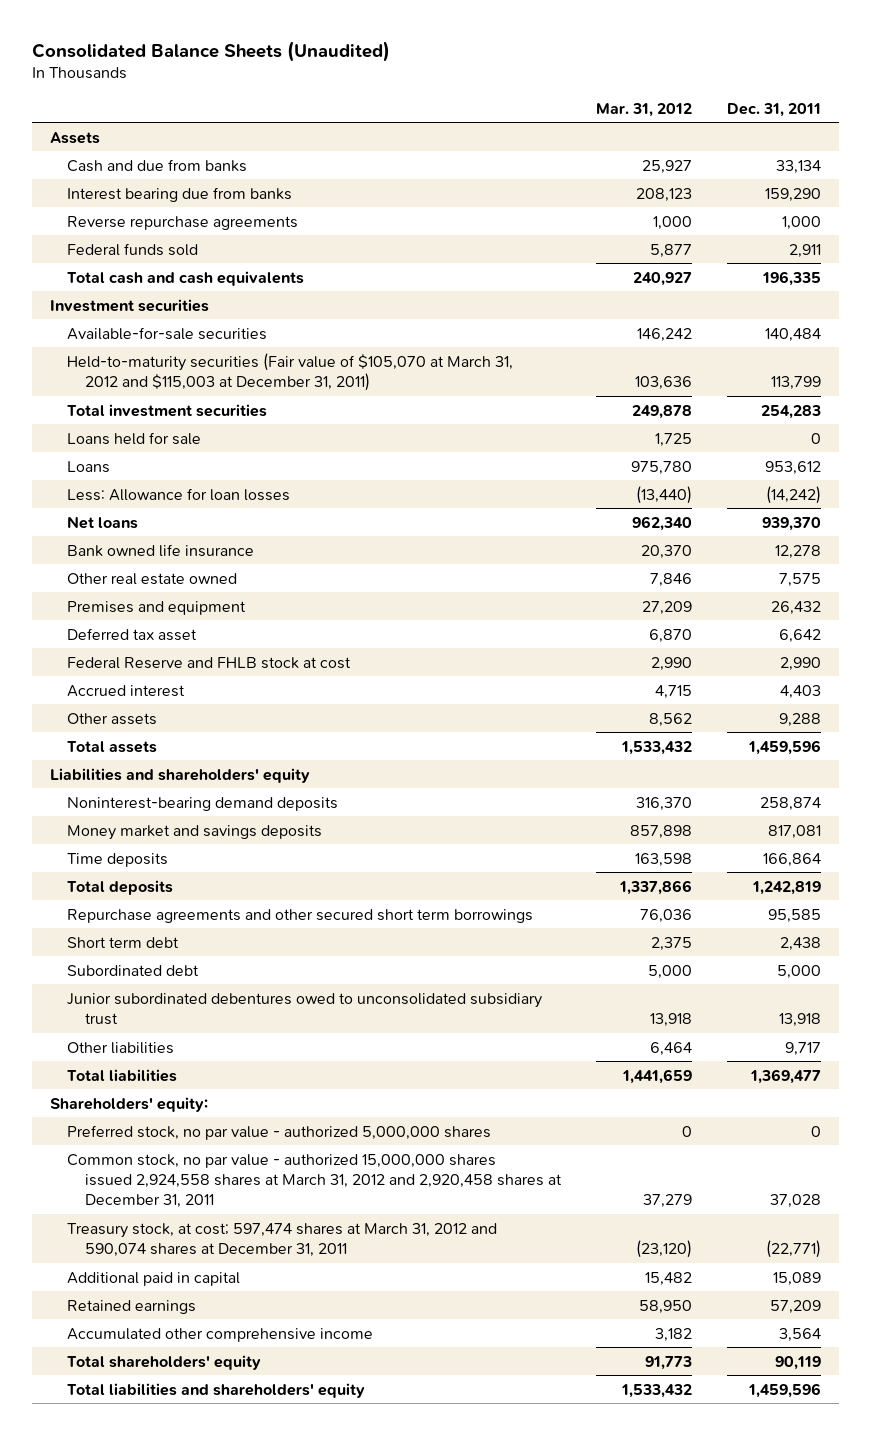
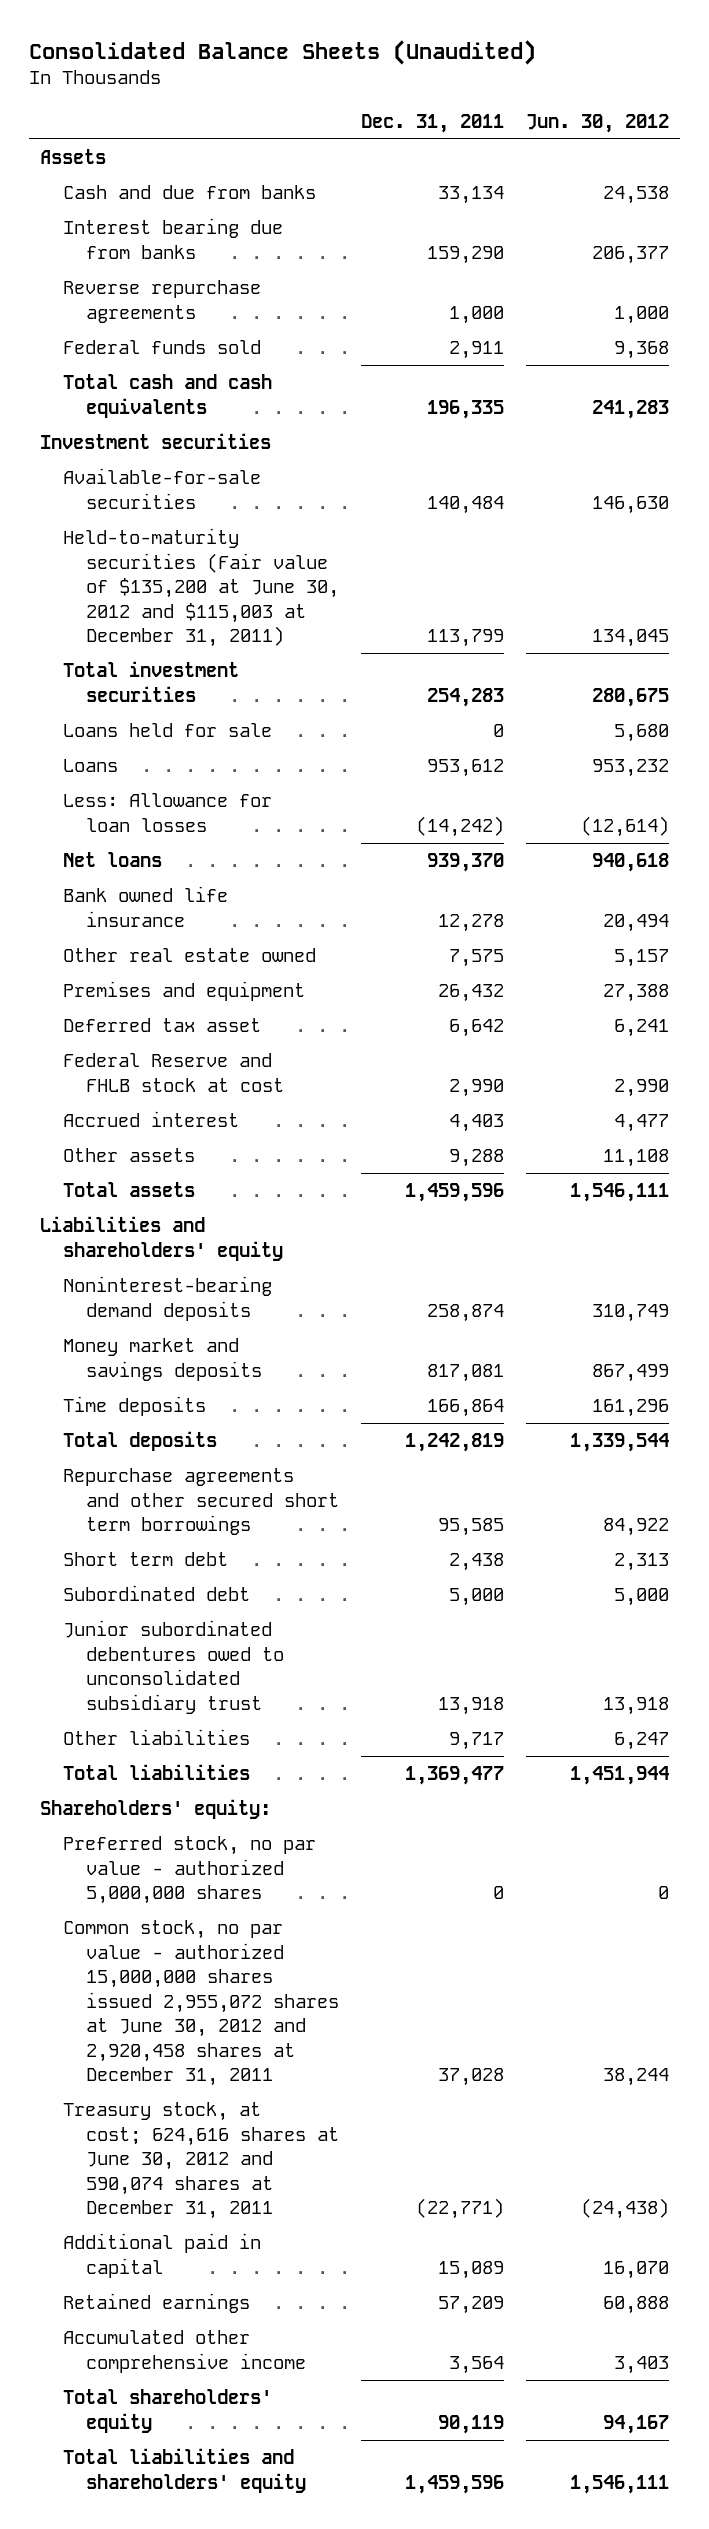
[596,102,693,117] Mar. 31, 2012 -> none
none -> [526,113,670,133] Jun. 30, 2012
[67,352,514,391] Held-to-maturity securities (Fair value of $105,070 at March 31, 2012 and $115,003 at December 31, 2011) -> [63,528,340,648] Held-to-maturity securities (Fair value of $135,200 at June 30, 2012 and $115,003 at December 31, 2011)
[67,1153,563,1209] Common stock, no par value - authorized 15,000,000 shares issued 2,924,558 shares at March 31, 2012 and 2,920,458 shares at December 31, 2011 -> [63,1920,340,2087] Common stock, no par value - authorized 15,000,000 shares issued 2,955,072 shares at June 30, 2012 and 2,920,458 shares at December 31, 2011
[67,1222,498,1257] Treasury stock, at cost; 597,474 shares at March 31, 2012 and 590,074 shares at December 31, 2011 -> [63,2102,340,2220] Treasury stock, at cost; 624,616 shares at June 30, 2012 and 590,074 shares at December 31, 2011

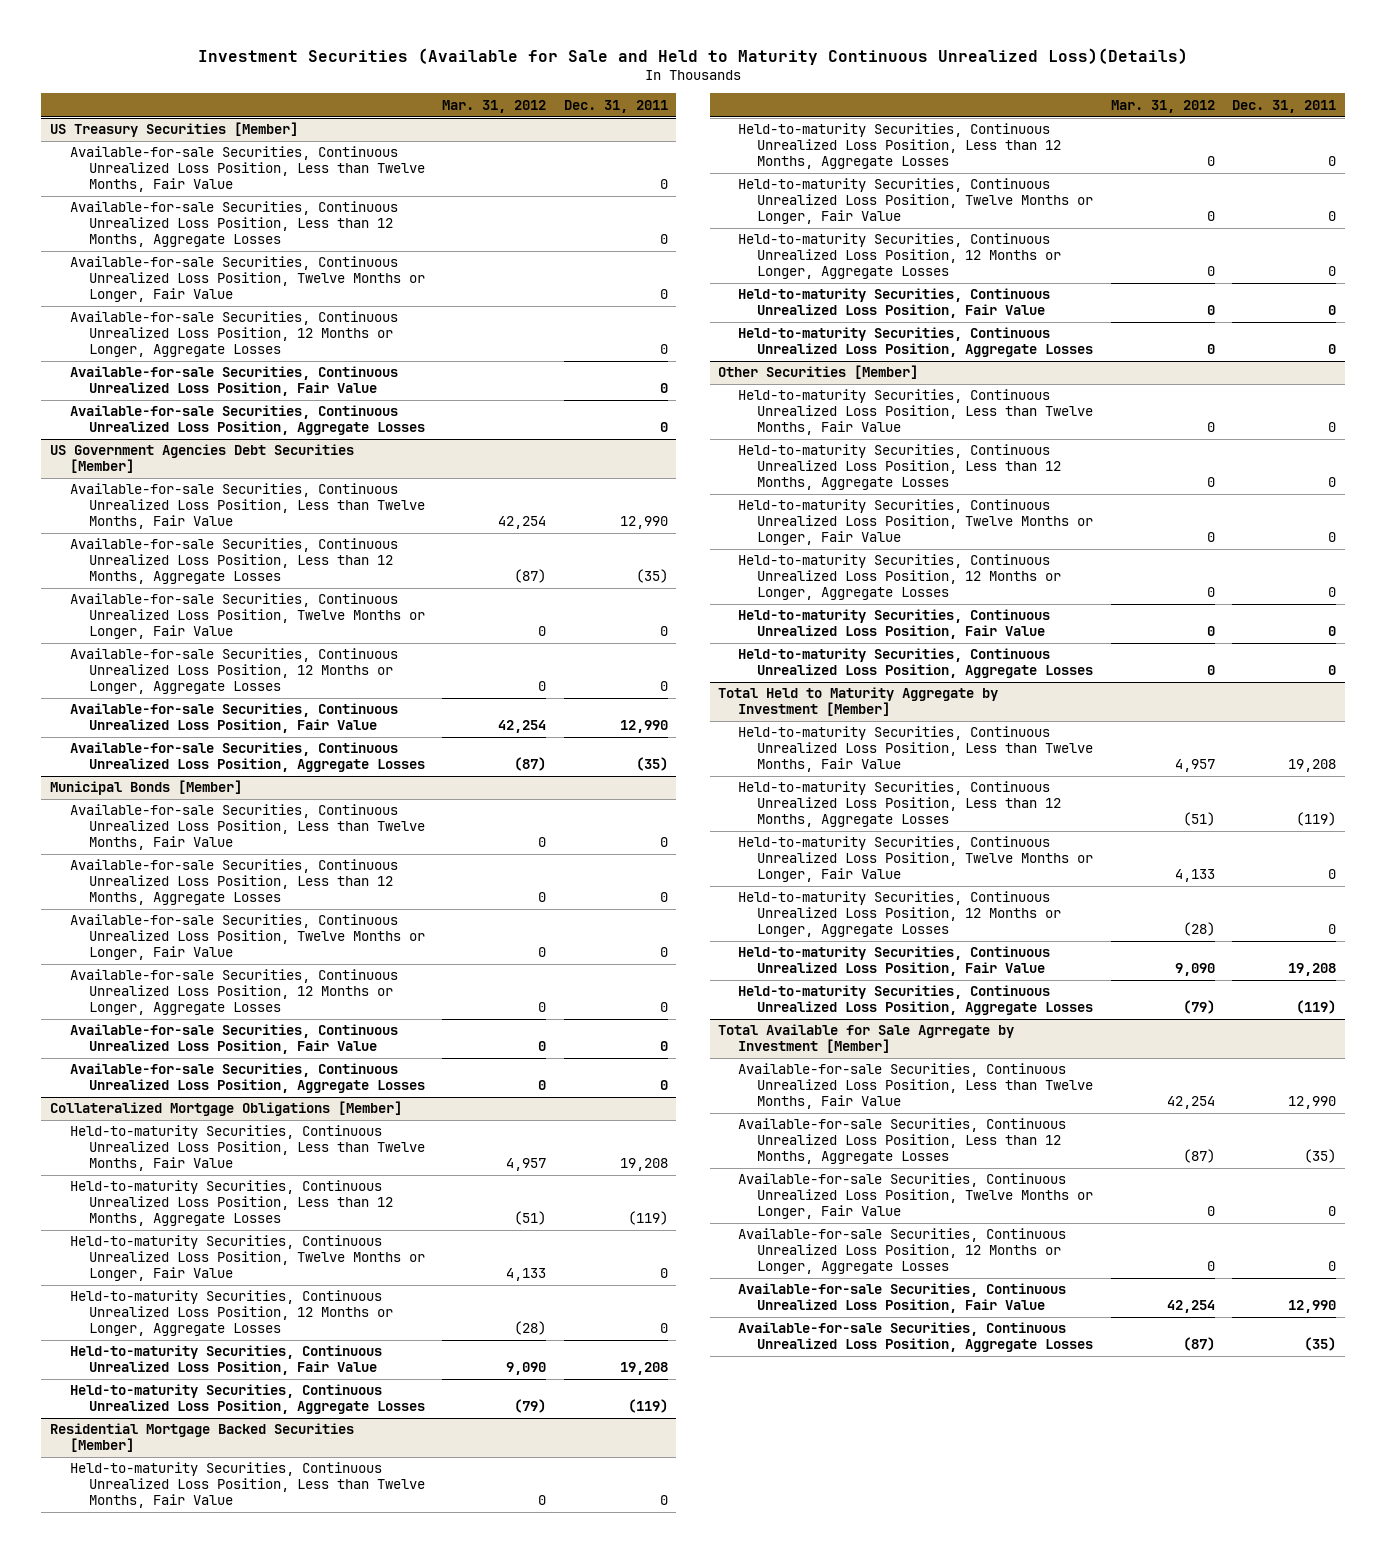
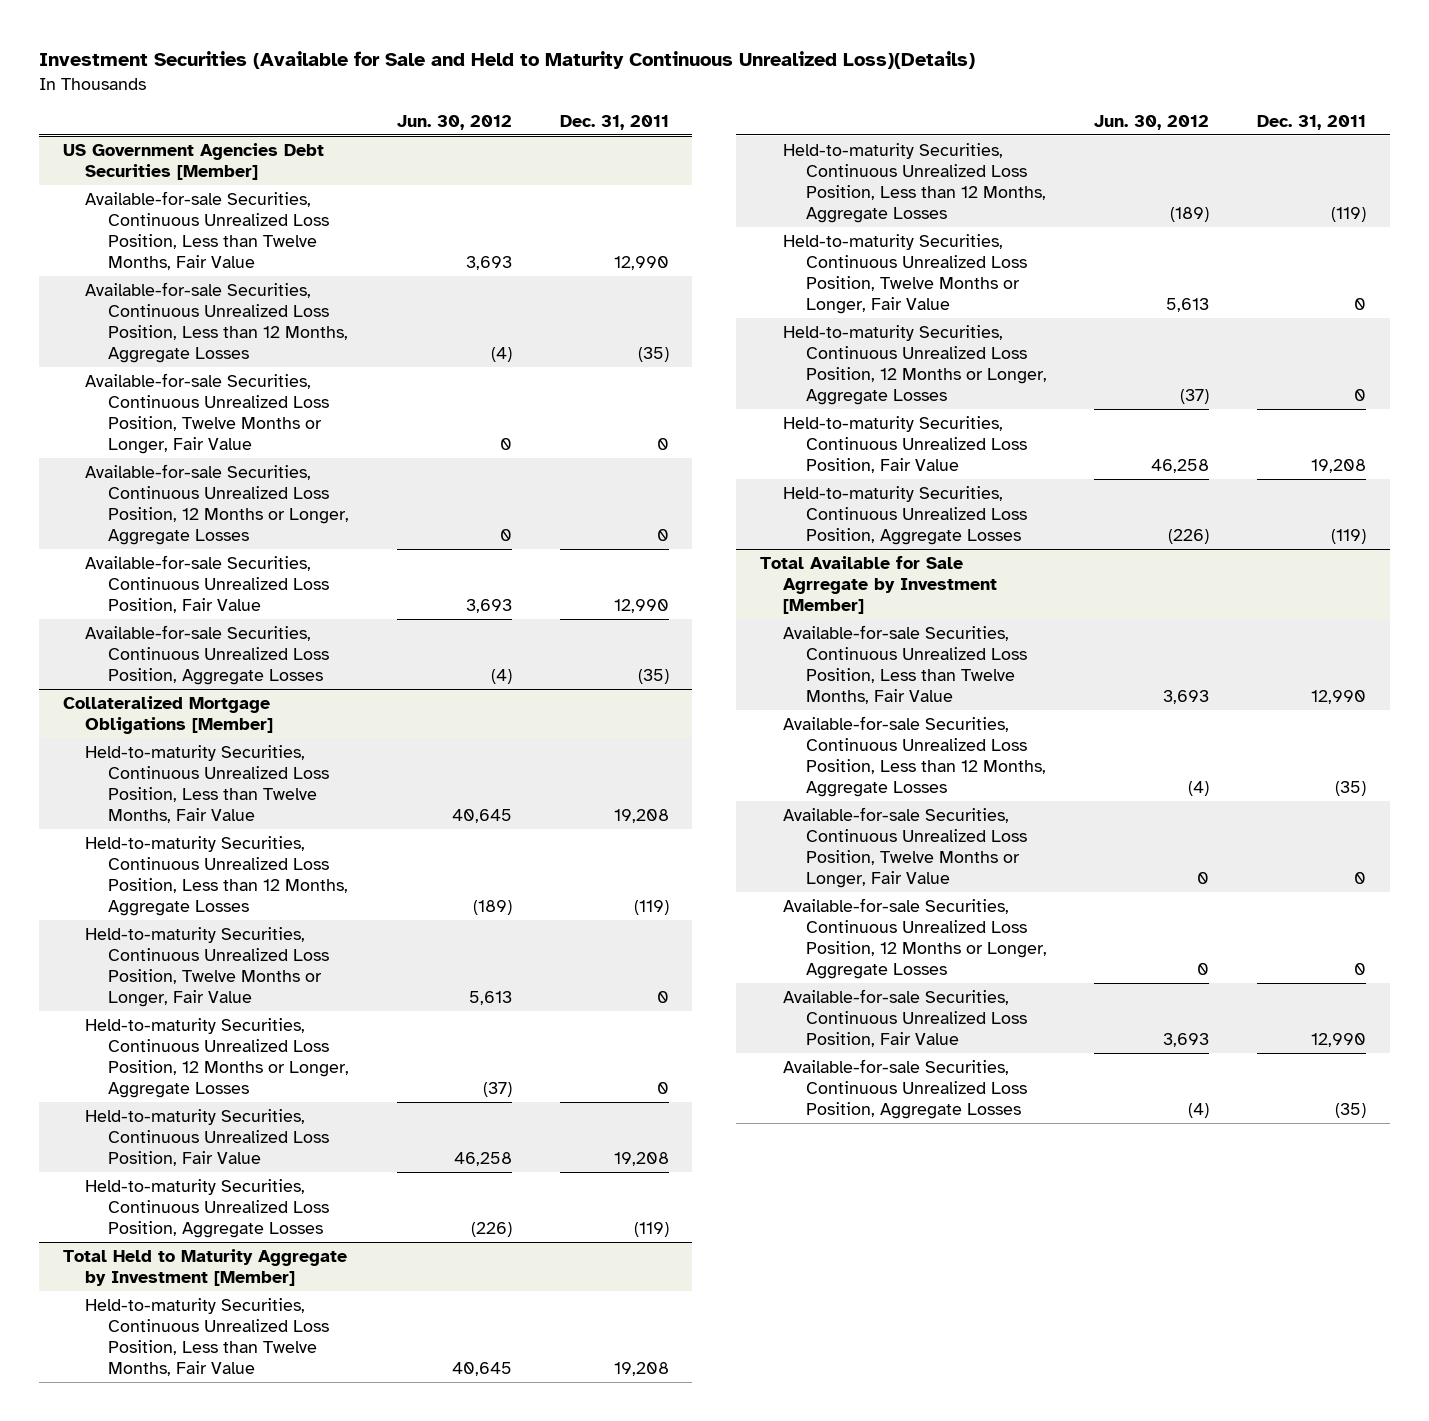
[442,99,547,113] Mar. 31, 2012 -> none
none -> [396,114,512,130] Jun. 30, 2012
[49,122,298,138] US Treasury Securities [Member] -> none
[69,146,426,193] Available-for-sale Securities, Continuous Unrealized Loss Position, Less than Twelve Months, Fair Value -> none
[69,201,398,248] Available-for-sale Securities, Continuous Unrealized Loss Position, Less than 12 Months, Aggregate Losses -> none
[69,256,426,303] Available-for-sale Securities, Continuous Unrealized Loss Position, Twelve Months or Longer, Fair Value -> none
[69,311,398,358] Available-for-sale Securities, Continuous Unrealized Loss Position, 12 Months or Longer, Aggregate Losses -> none
[69,366,398,397] Available-for-sale Securities, Continuous Unrealized Loss Position, Fair Value -> none
[69,405,426,436] Available-for-sale Securities, Continuous Unrealized Loss Position, Aggregate Losses -> none
[49,780,242,796] Municipal Bonds [Member] -> none
[69,804,426,851] Available-for-sale Securities, Continuous Unrealized Loss Position, Less than Twelve Months, Fair Value -> none
[69,859,398,906] Available-for-sale Securities, Continuous Unrealized Loss Position, Less than 12 Months, Aggregate Losses -> none
[69,914,426,961] Available-for-sale Securities, Continuous Unrealized Loss Position, Twelve Months or Longer, Fair Value -> none
[69,969,398,1016] Available-for-sale Securities, Continuous Unrealized Loss Position, 12 Months or Longer, Aggregate Losses -> none
[69,1024,398,1055] Available-for-sale Securities, Continuous Unrealized Loss Position, Fair Value -> none
[69,1063,426,1094] Available-for-sale Securities, Continuous Unrealized Loss Position, Aggregate Losses -> none
[49,1423,354,1453] Residential Mortgage Backed Securities [Member] -> none
[69,1462,426,1509] Held-to-maturity Securities, Continuous Unrealized Loss Position, Less than Twelve Months, Fair Value -> none
[737,123,1062,170] Held-to-maturity Securities, Continuous Unrealized Loss Position, Less than 12 Months, Aggregate Losses -> none
[737,178,1094,225] Held-to-maturity Securities, Continuous Unrealized Loss Position, Twelve Months or Longer, Fair Value -> none
[737,233,1062,280] Held-to-maturity Securities, Continuous Unrealized Loss Position, 12 Months or Longer, Aggregate Losses -> none
[737,288,1050,319] Held-to-maturity Securities, Continuous Unrealized Loss Position, Fair Value -> none
[737,327,1094,358] Held-to-maturity Securities, Continuous Unrealized Loss Position, Aggregate Losses -> none
[718,365,919,380] Other Securities [Member] -> none
[737,389,1094,436] Held-to-maturity Securities, Continuous Unrealized Loss Position, Less than Twelve Months, Fair Value -> none
[737,444,1062,491] Held-to-maturity Securities, Continuous Unrealized Loss Position, Less than 12 Months, Aggregate Losses -> none
[737,499,1094,546] Held-to-maturity Securities, Continuous Unrealized Loss Position, Twelve Months or Longer, Fair Value -> none
[737,554,1062,601] Held-to-maturity Securities, Continuous Unrealized Loss Position, 12 Months or Longer, Aggregate Losses -> none
[737,609,1050,640] Held-to-maturity Securities, Continuous Unrealized Loss Position, Fair Value -> none
[737,648,1094,679] Held-to-maturity Securities, Continuous Unrealized Loss Position, Aggregate Losses -> none

